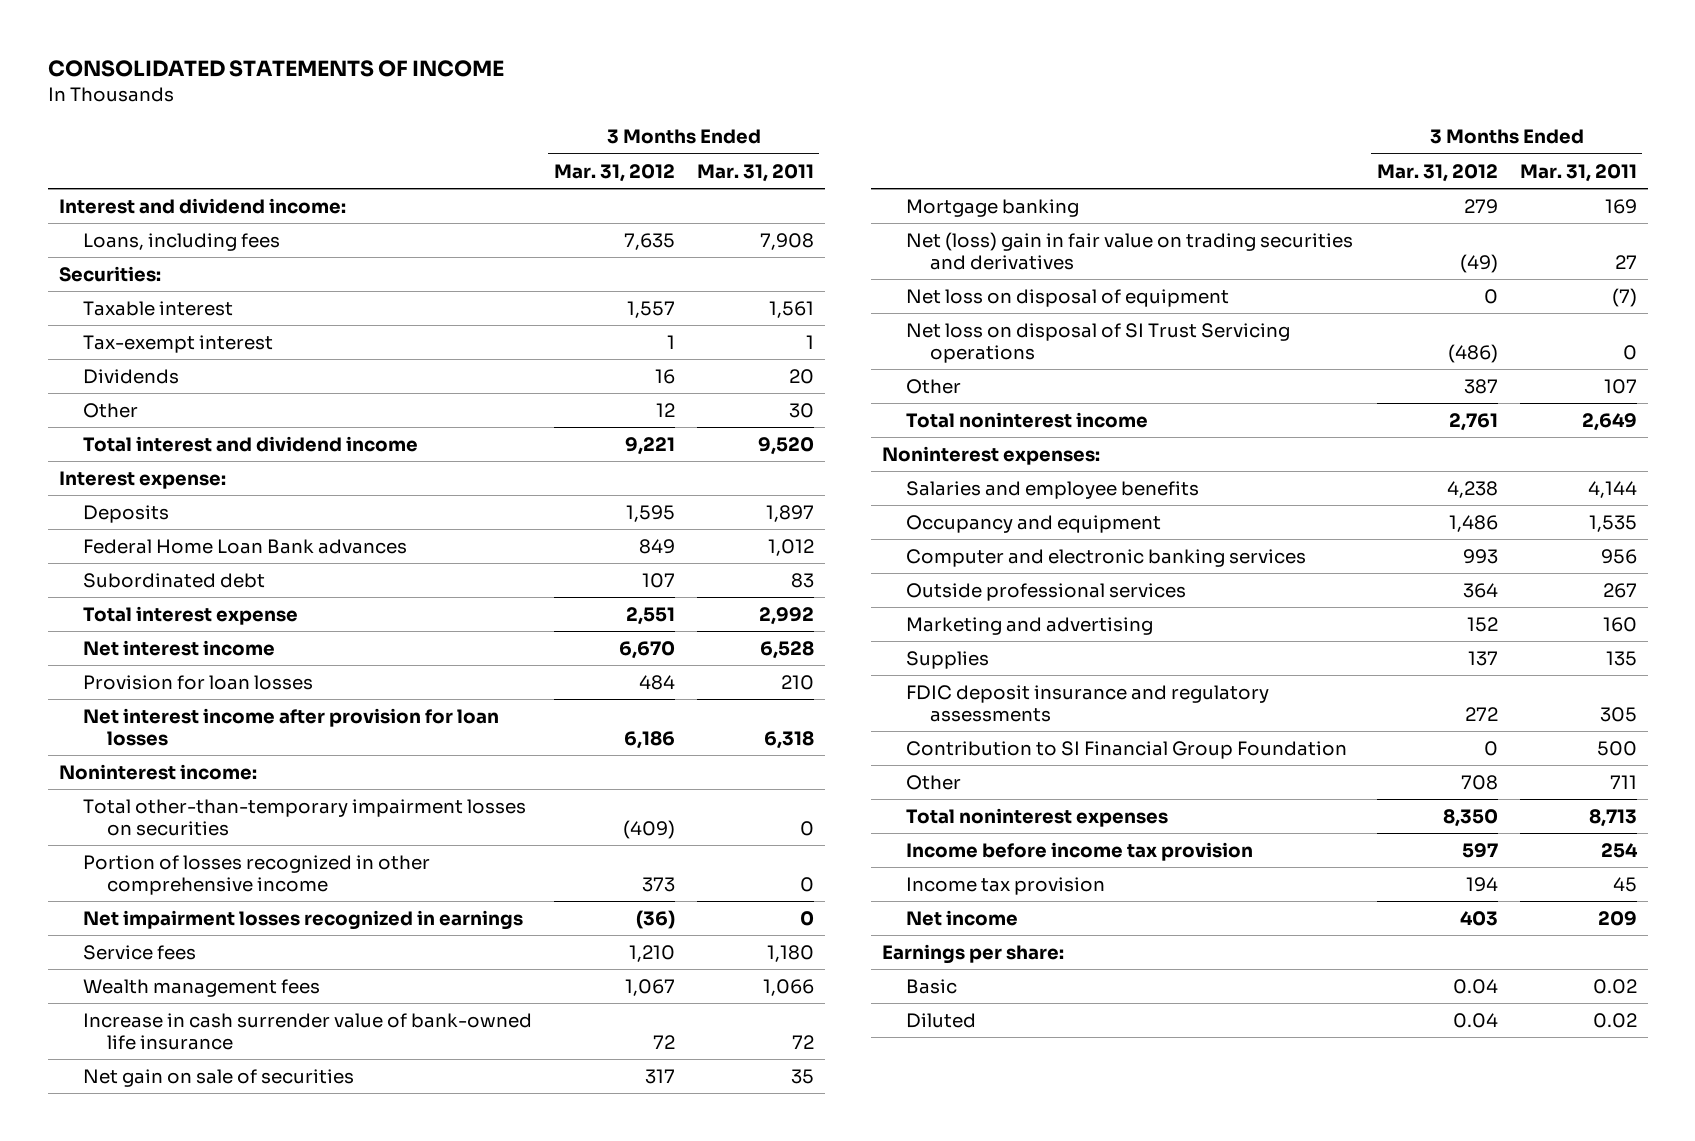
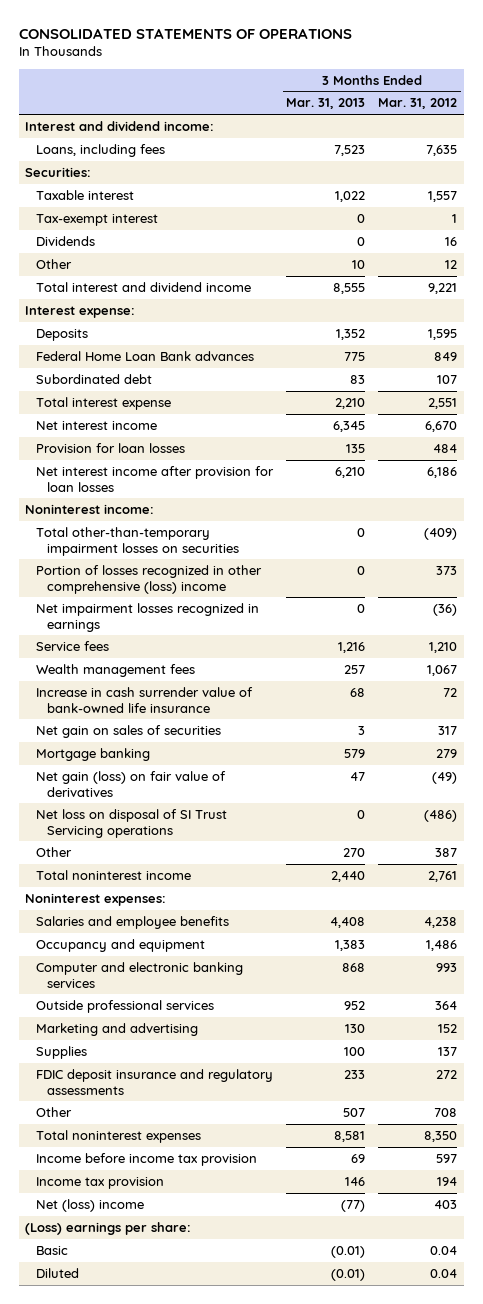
[47,60,504,78] CONSOLIDATED STATEMENTS OF INCOME -> [18,27,352,39] CONSOLIDATED STATEMENTS OF OPERATIONS
[696,163,814,182] Mar. 31, 2011 -> none
none -> [286,98,366,110] Mar. 31, 2013
[82,854,430,895] Portion of losses recognized in other comprehensive income -> [35,564,262,594] Portion of losses recognized in other comprehensive (loss) income
[82,1068,354,1087] Net gain on sale of securities -> [35,724,221,738] Net gain on sales of securities
[905,288,1229,307] Net loss on disposal of equipment -> none
[905,231,1353,270] Net (loss) gain in fair value on trading securities and derivatives -> [35,770,226,797] Net gain (loss) on fair value of derivatives
[905,740,1347,759] Contribution to SI Financial Group Foundation -> none
[905,909,1018,926] Net income -> [35,1198,144,1212] Net (loss) income
[881,943,1064,964] Earnings per share: -> [25,1221,192,1235] (Loss) earnings per share:

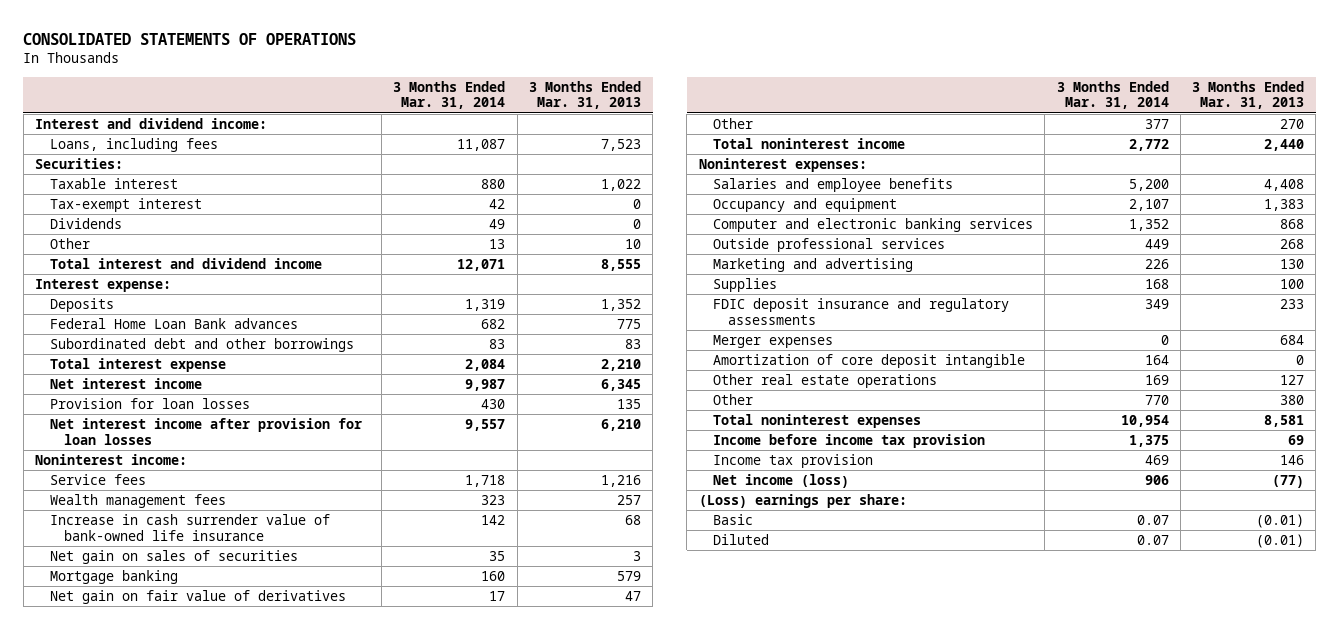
[378,98,458,110] Mar. 31, 2012 -> none
none -> [393,80,506,110] 3 Months Ended Mar. 31, 2014
[35,373,152,384] Subordinated debt -> [49,337,354,352] Subordinated debt and other borrowings
[35,526,239,556] Total other-than-temporary impairment losses on securities -> none
[35,564,262,594] Portion of losses recognized in other comprehensive (loss) income -> none
[35,602,259,632] Net impairment losses recognized in earnings -> none
[35,808,227,838] Net loss on disposal of SI Trust Servicing operations -> none
[35,770,226,797] Net gain (loss) on fair value of derivatives -> [49,589,346,604] Net gain on fair value of derivatives
[344,1000,366,1010] 952 -> [1280,238,1305,249] 268
none -> [713,334,834,348] Merger expenses
none -> [713,353,1026,368] Amortization of core deposit intangible
none -> [713,373,938,388] Other real estate operations
[343,1107,366,1117] 507 -> [1280,394,1305,405] 380
[35,1198,144,1212] Net (loss) income -> [713,473,850,488] Net income (loss)

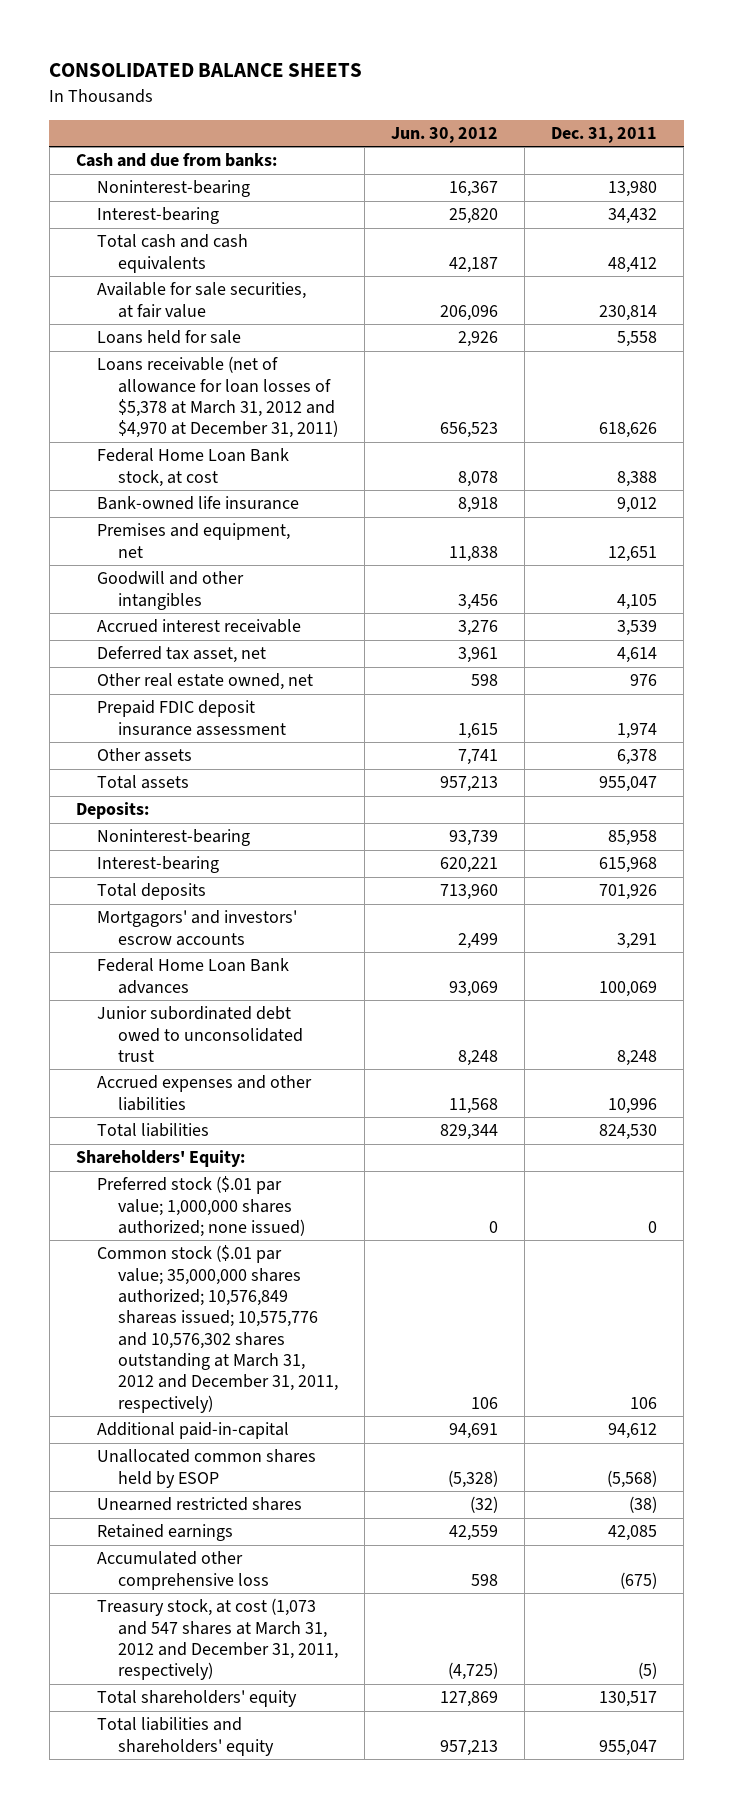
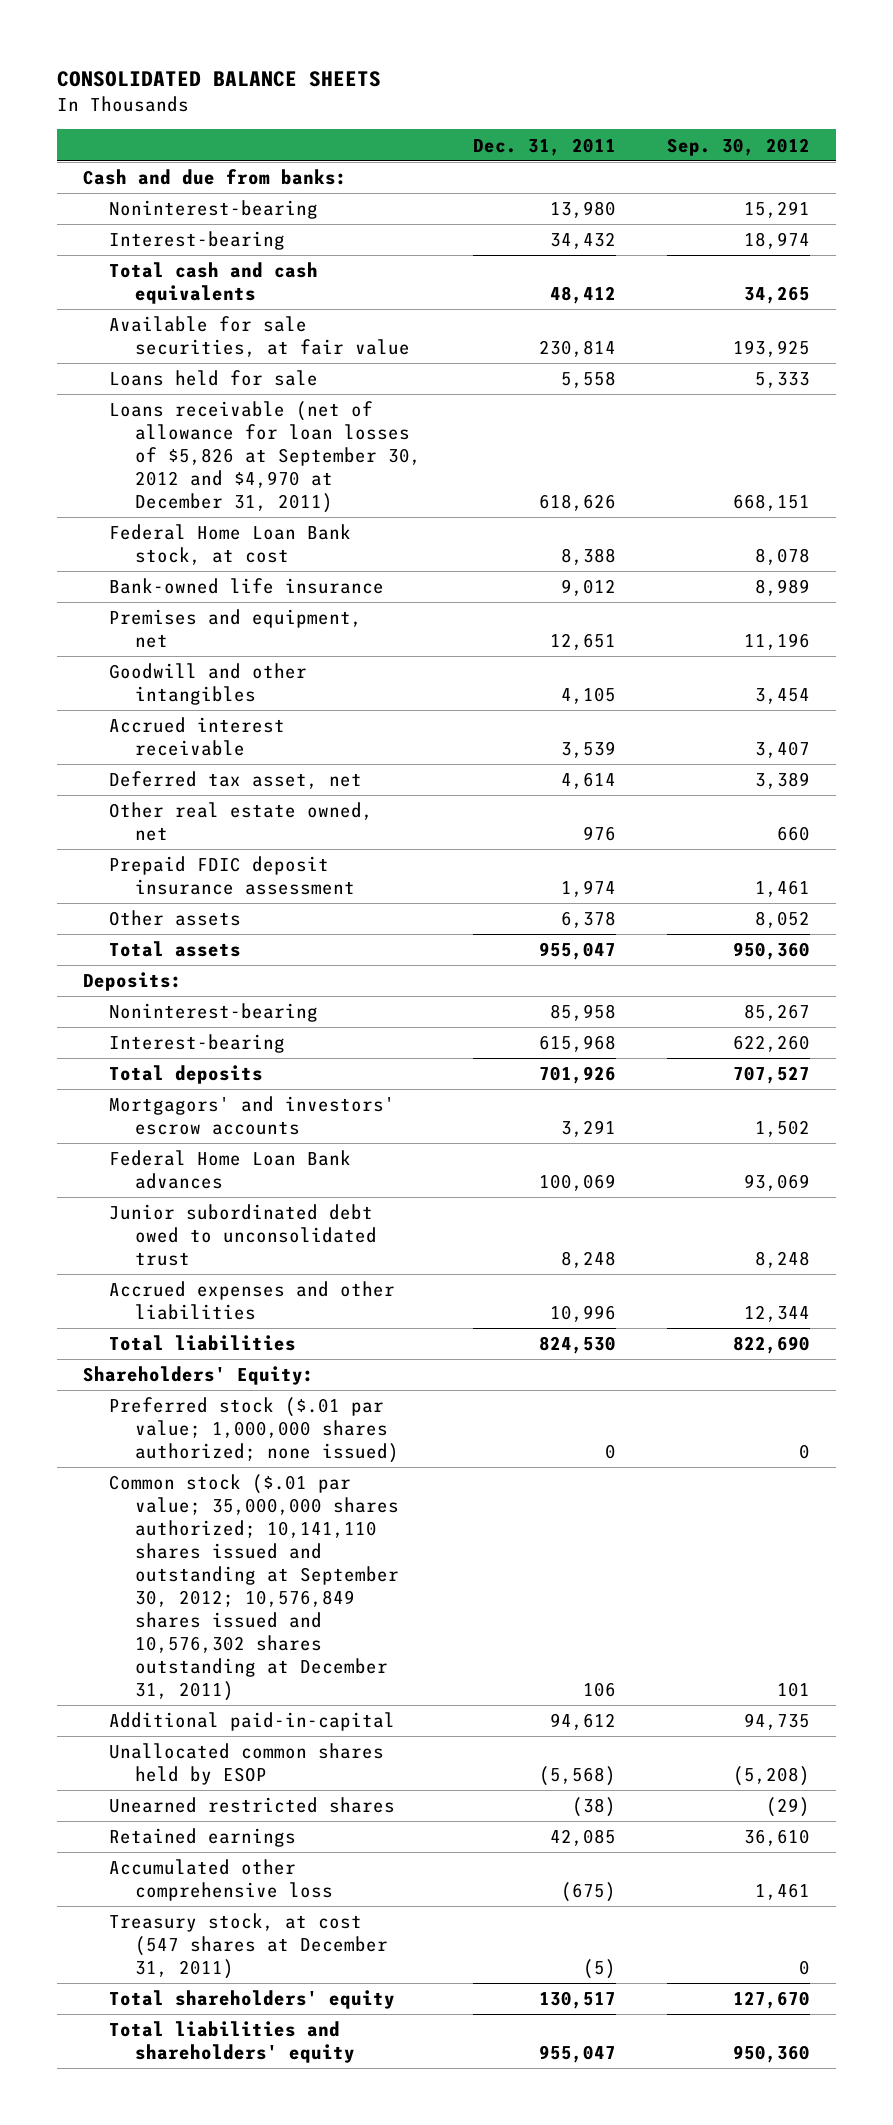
[390,127,498,144] Jun. 30, 2012 -> none
none -> [667,137,811,156] Sep. 30, 2012
[96,356,338,439] Loans receivable (net of allowance for loan losses of $5,378 at March 31, 2012 and $4,970 at December 31, 2011) -> [109,401,422,514] Loans receivable (net of allowance for loan losses of $5,826 at September 30, 2012 and $4,970 at December 31, 2011)
[96,1245,338,1413] Common stock ($.01 par value; 35,000,000 shares authorized; 10,576,849 shareas issued; 10,575,776 and 10,576,302 shares outstanding at March 31, 2012 and December 31, 2011, respectively) -> [109,1474,400,1701] Common stock ($.01 par value; 35,000,000 shares authorized; 10,141,110 shares issued and outstanding at September 30, 2012; 10,576,849 shares issued and 10,576,302 shares outstanding at December 31, 2011)
[96,1598,338,1681] Treasury stock, at cost (1,073 and 547 shares at March 31, 2012 and December 31, 2011, respectively) -> [109,1913,389,1980] Treasury stock, at cost (547 shares at December 31, 2011)

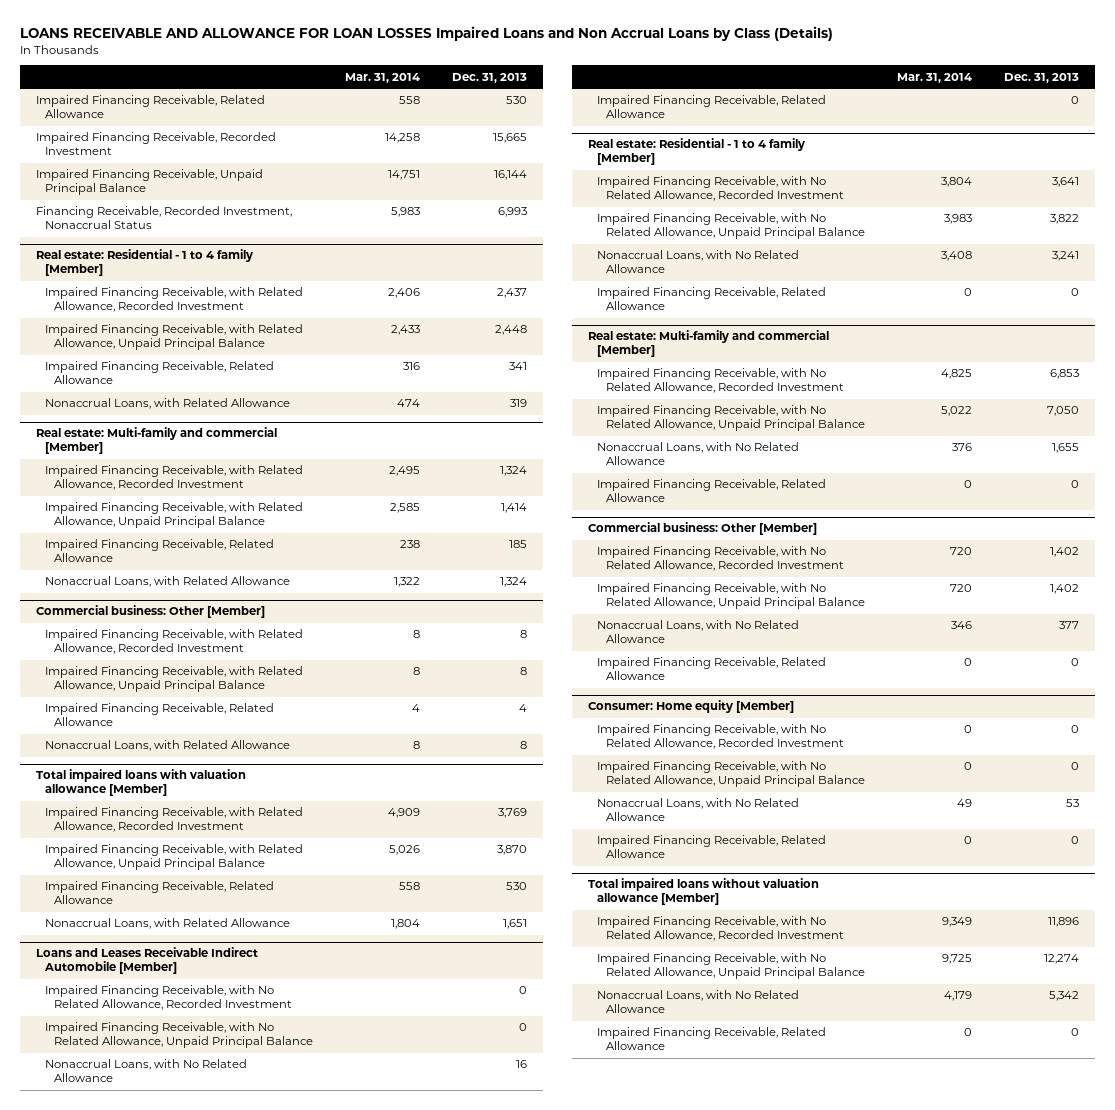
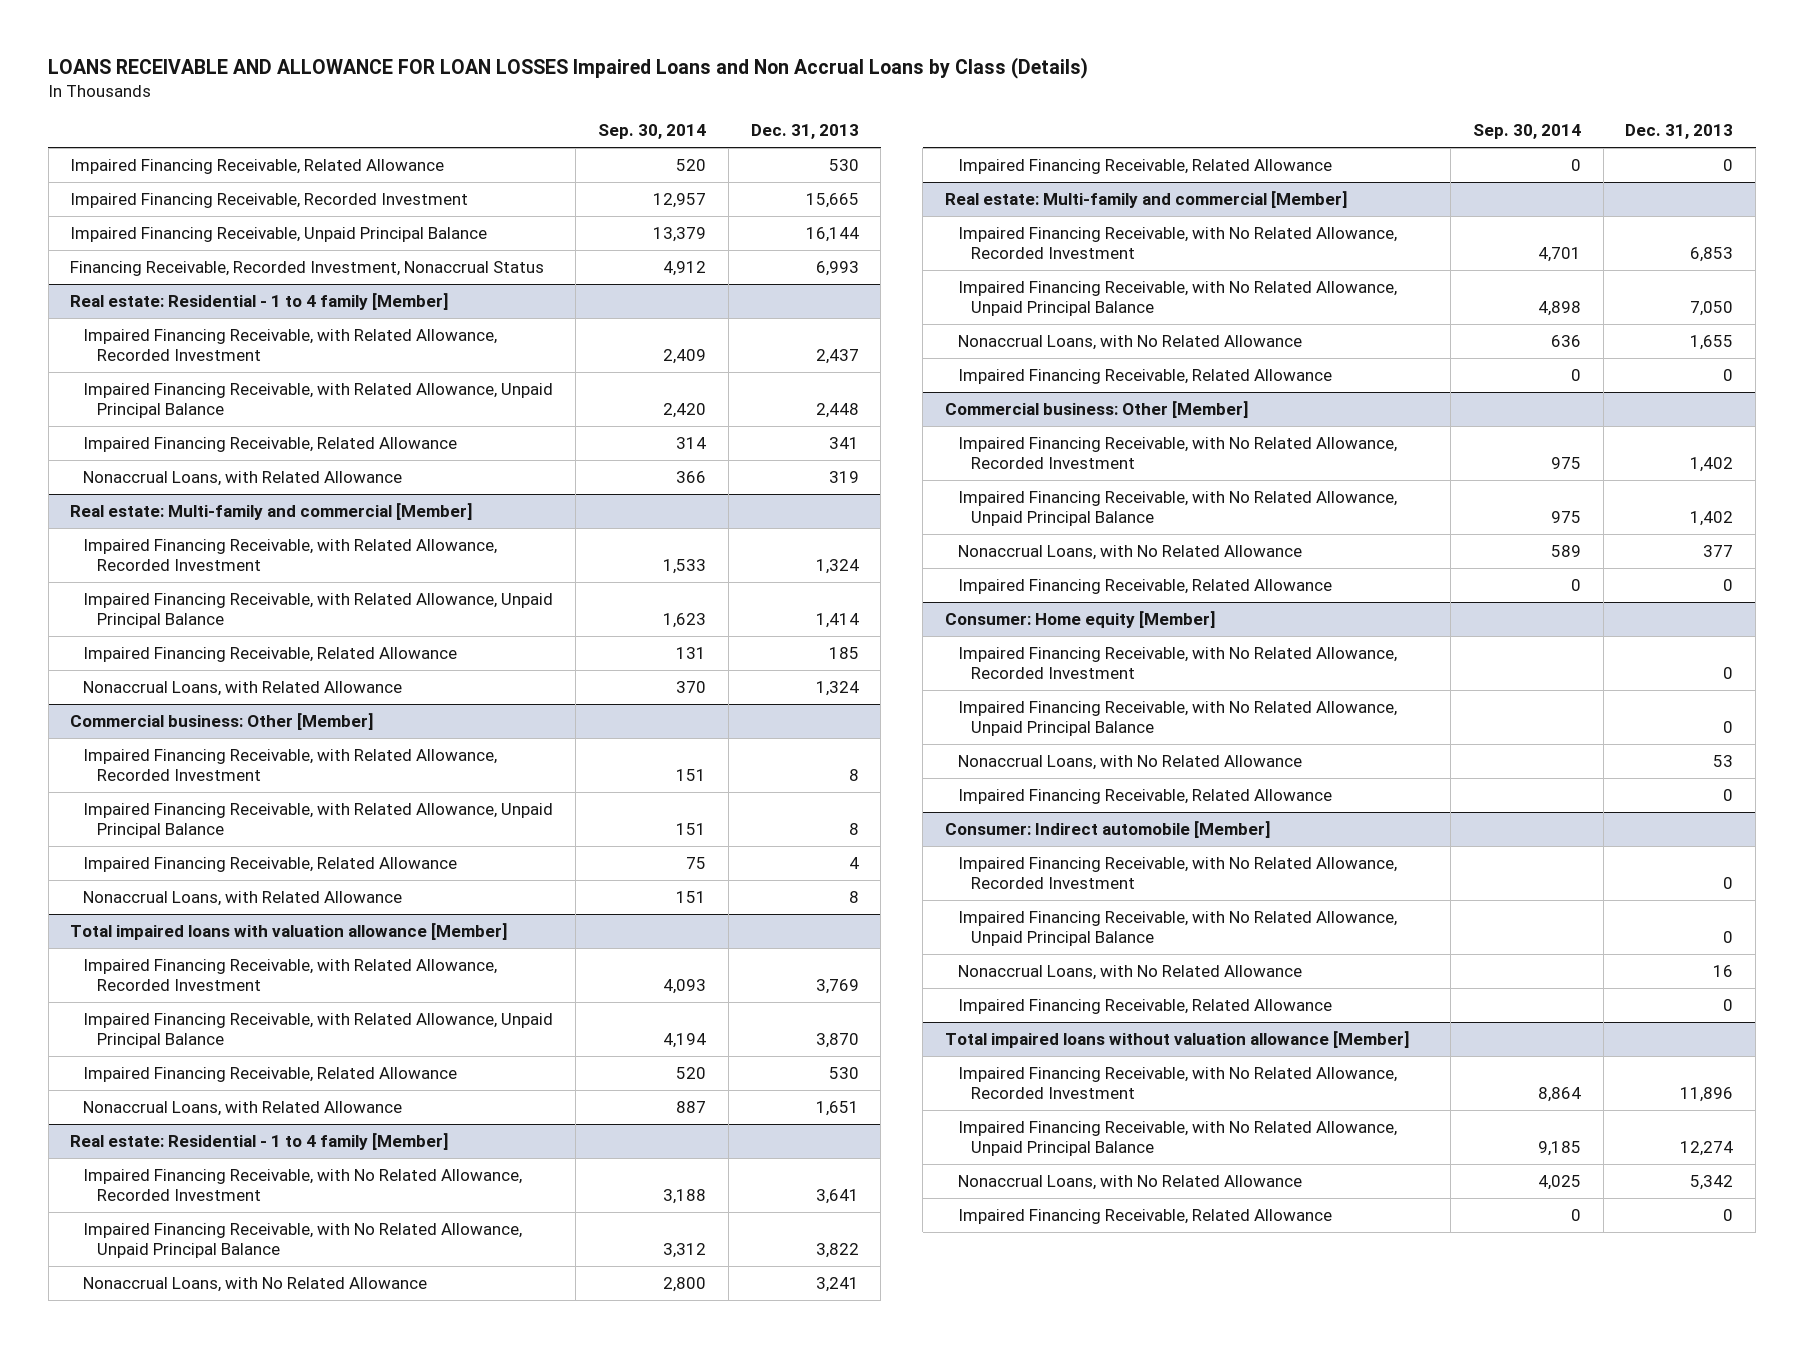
[345,72,421,83] Mar. 31, 2014 -> none
none -> [597,124,706,140] Sep. 30, 2014
[36,947,259,975] Loans and Leases Receivable Indirect Automobile [Member] -> none
[45,985,293,1011] Impaired Financing Receivable, with No Related Allowance, Recorded Investment -> none
[45,1022,314,1049] Impaired Financing Receivable, with No Related Allowance, Unpaid Principal Balance -> none
[45,1059,248,1083] Nonaccrual Loans, with No Related Allowance -> none
[597,95,827,119] Impaired Financing Receivable, Related Allowance -> none
none -> [945,820,1271,838] Consumer: Indirect automobile [Member]
none -> [958,856,1398,890] Impaired Financing Receivable, with No Related Allowance, Recorded Investment
none -> [958,910,1398,947] Impaired Financing Receivable, with No Related Allowance, Unpaid Principal Balance
none -> [958,964,1303,980] Nonaccrual Loans, with No Related Allowance
none -> [958,998,1333,1014] Impaired Financing Receivable, Related Allowance

